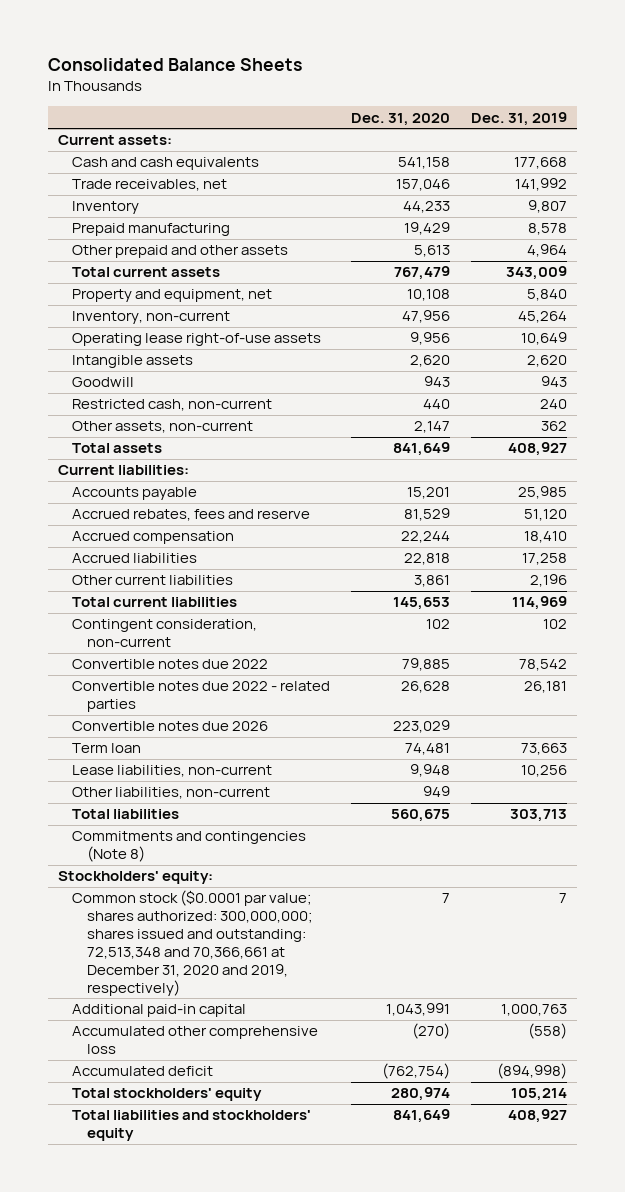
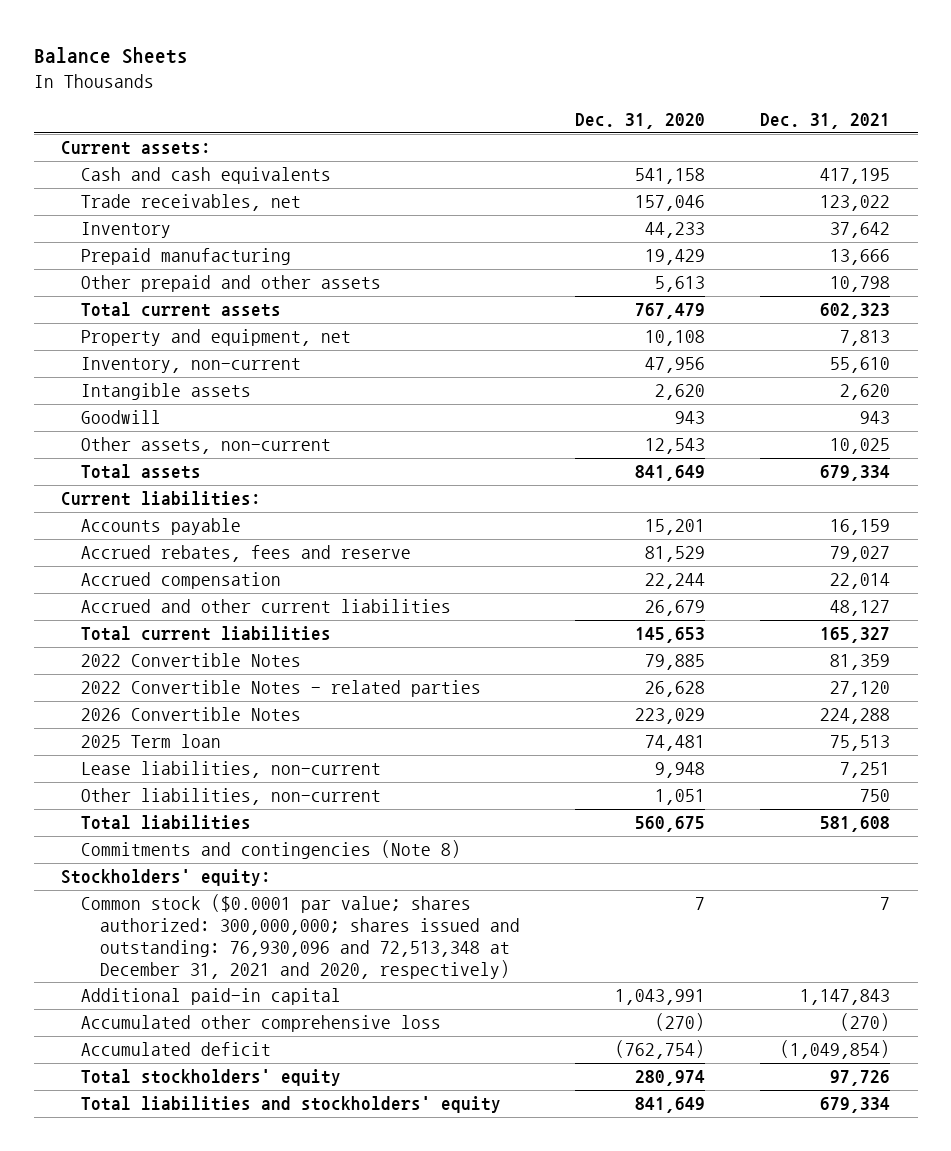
[47,57,302,71] Consolidated Balance Sheets -> [33,47,188,65] Balance Sheets
[470,111,567,126] Dec. 31, 2019 -> none
none -> [760,113,891,130] Dec. 31, 2021
[72,333,322,347] Operating lease right-of-use assets -> none
[72,399,273,412] Restricted cash, non-current -> none
[414,421,451,434] 2,147 -> [645,438,706,455] 12,543
[72,575,234,586] Other current liabilities -> none
[72,553,198,564] Accrued liabilities -> [80,599,451,614] Accrued and other current liabilities
[404,553,451,566] 22,818 -> [645,600,706,617] 26,679
[72,619,258,648] Contingent consideration, non-current -> none
[72,659,269,670] Convertible notes due 2022 -> [80,653,301,668] 2022 Convertible Notes
[72,681,331,713] Convertible notes due 2022 - related parties -> [80,680,481,698] 2022 Convertible Notes - related parties
[72,721,269,732] Convertible notes due 2026 -> [80,707,301,722] 2026 Convertible Notes
[72,743,142,754] Term loan -> [80,734,221,749] 2025 Term loan
[423,786,451,798] 949 -> [655,789,706,806] 1,051
[72,890,313,996] Common stock ($0.0001 par value; shares authorized: 300,000,000; shares issued and outstanding: 72,513,348 and 70,366,661 at December 31, 2020 and 2019, respectively) -> [80,894,521,979] Common stock ($0.0001 par value; shares authorized: 300,000,000; shares issued and outstanding: 76,930,096 and 72,513,348 at December 31, 2021 and 2020, respectively)

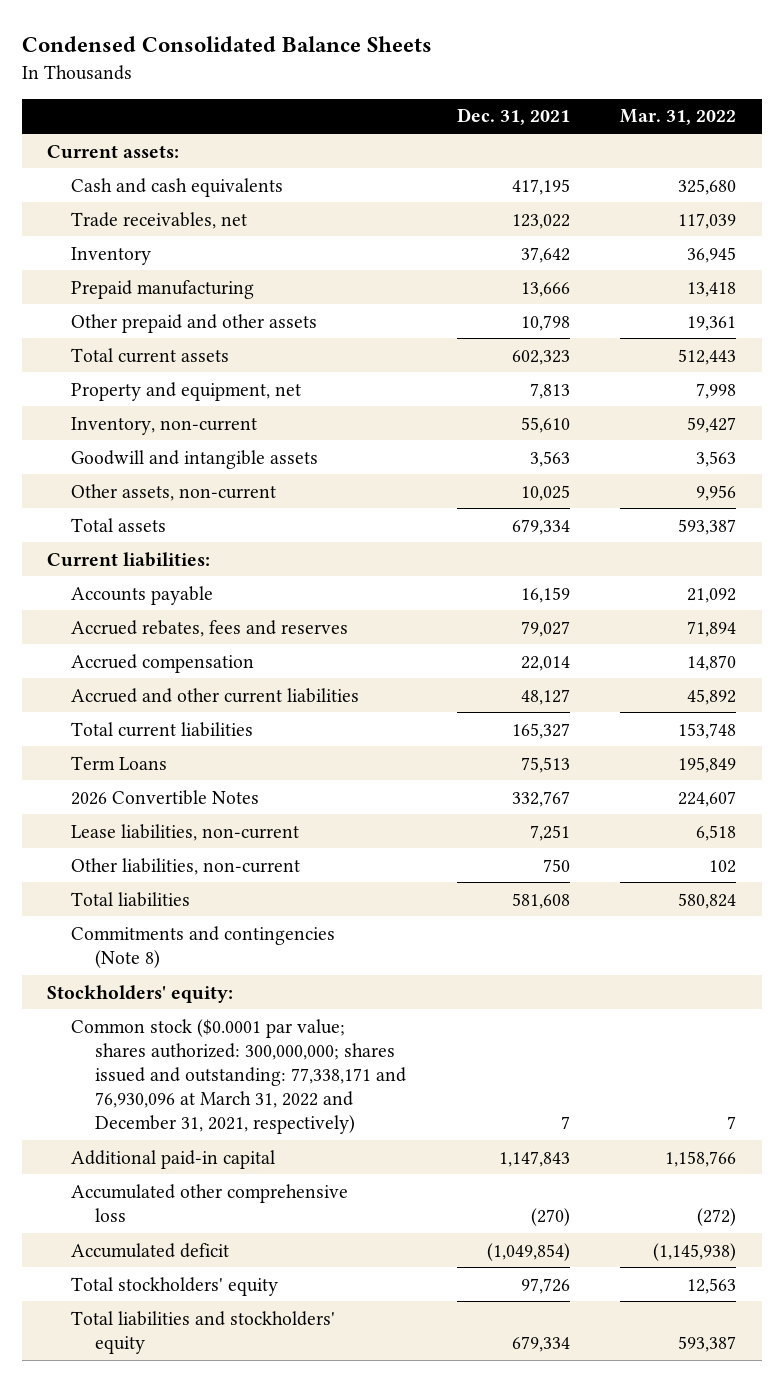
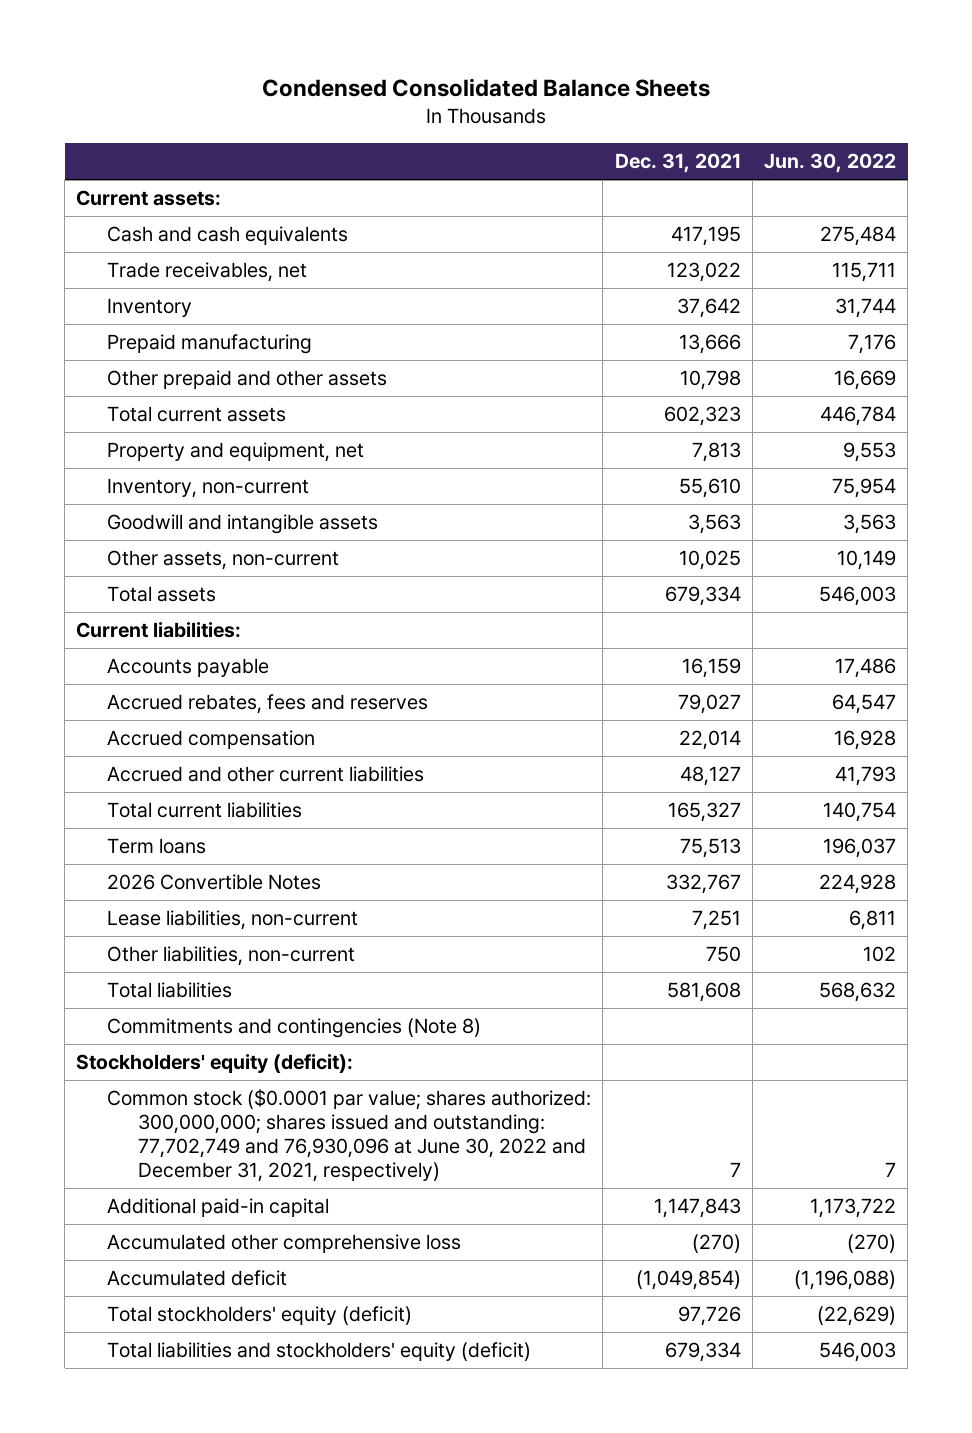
[620,109,737,126] Mar. 31, 2022 -> none
none -> [763,153,896,174] Jun. 30, 2022
[70,755,167,770] Term Loans -> [107,838,207,855] Term loans
[47,984,234,1003] Stockholders' equity: -> [76,1054,354,1074] Stockholders' equity (deficit):
[70,1018,406,1135] Common stock ($0.0001 par value; shares authorized: 300,000,000; shares issued and outstanding: 77,338,171 and 76,930,096 at March 31, 2022 and December 31, 2021, respectively) -> [107,1089,592,1183] Common stock ($0.0001 par value; shares authorized: 300,000,000; shares issued and outstanding: 77,702,749 and 76,930,096 at June 30, 2022 and December 31, 2021, respectively)
[70,1276,278,1296] Total stockholders' equity -> [107,1306,413,1326] Total stockholders' equity (deficit)
[70,1310,335,1354] Total liabilities and stockholders' equity -> [107,1342,532,1362] Total liabilities and stockholders' equity (deficit)

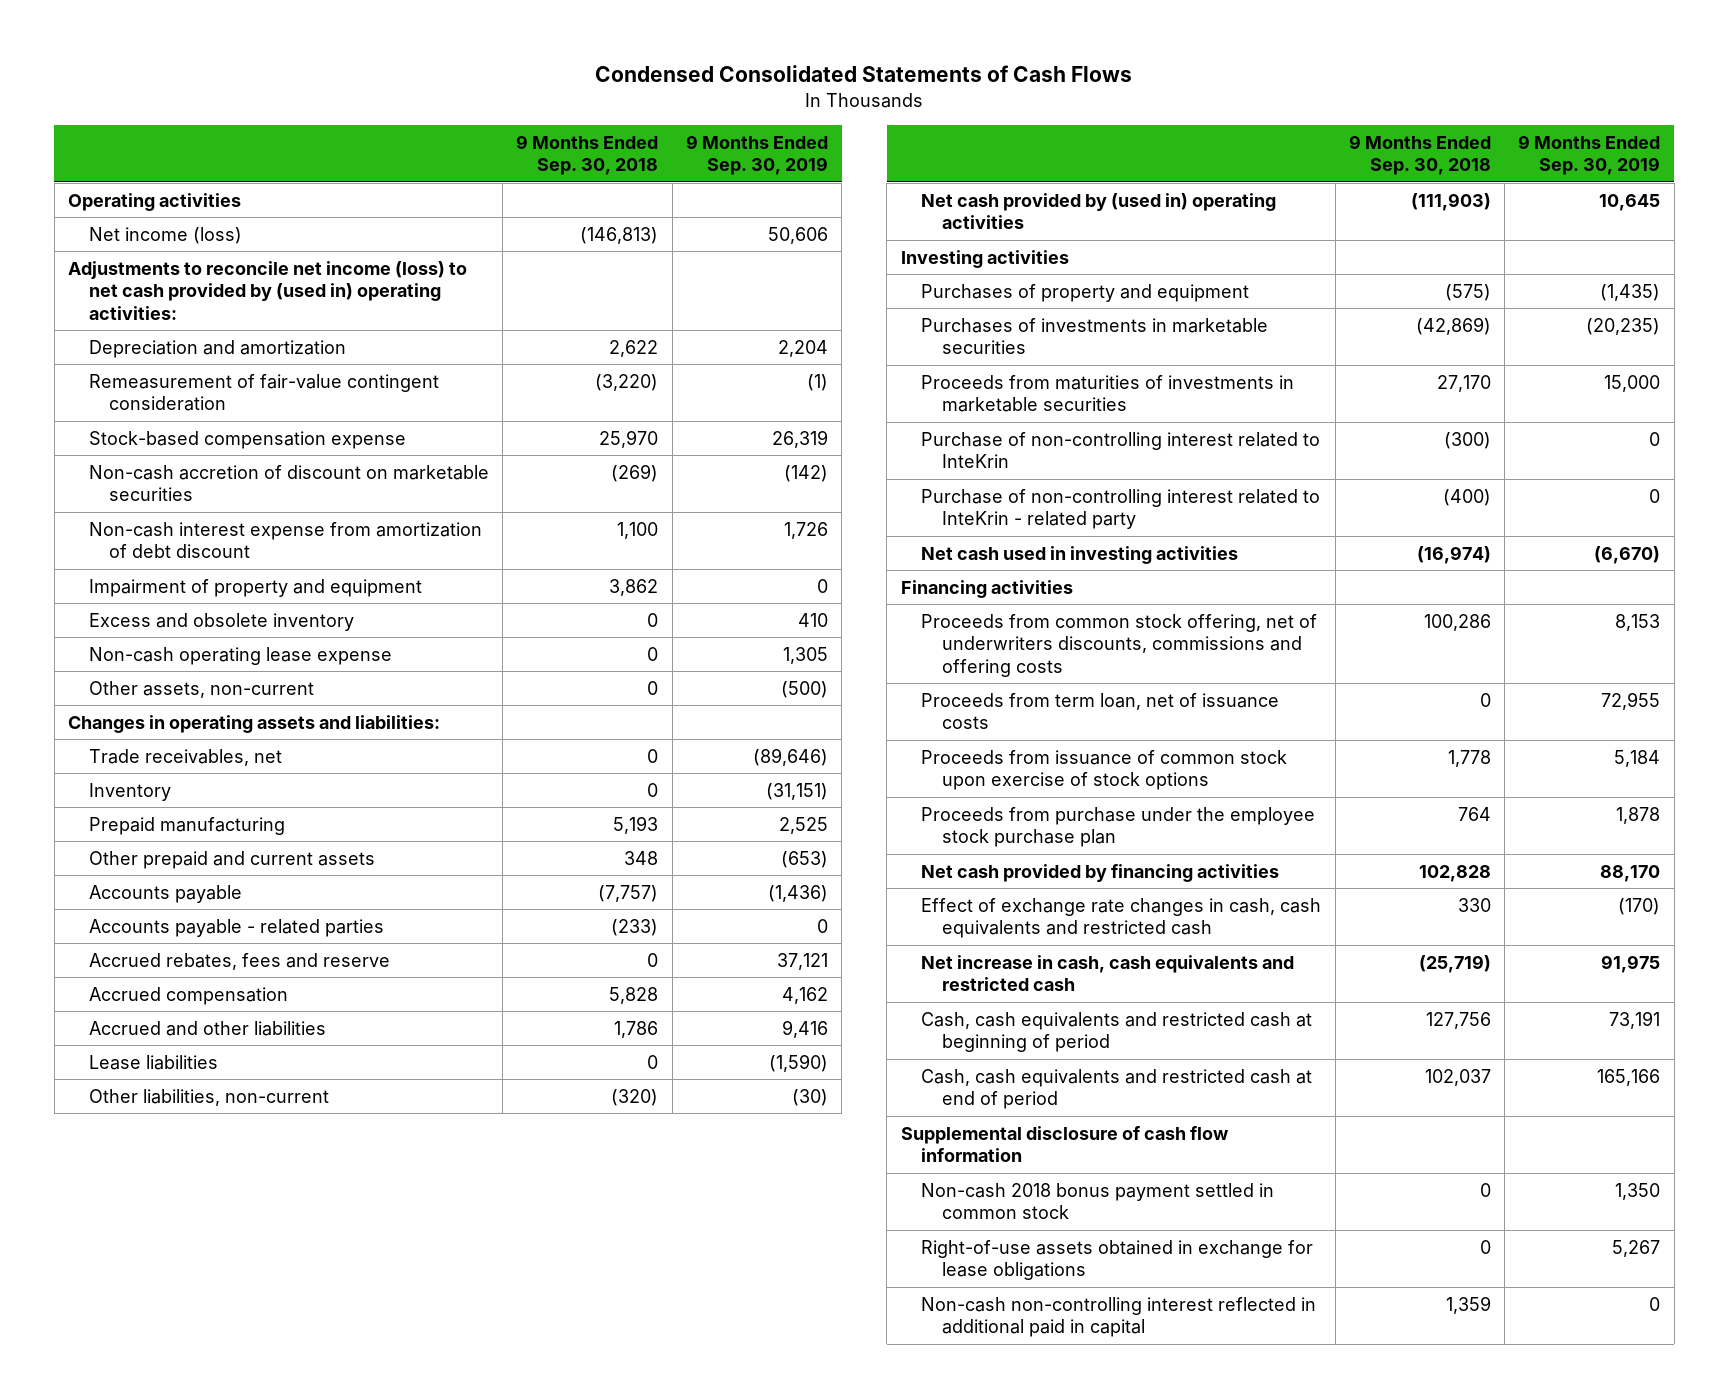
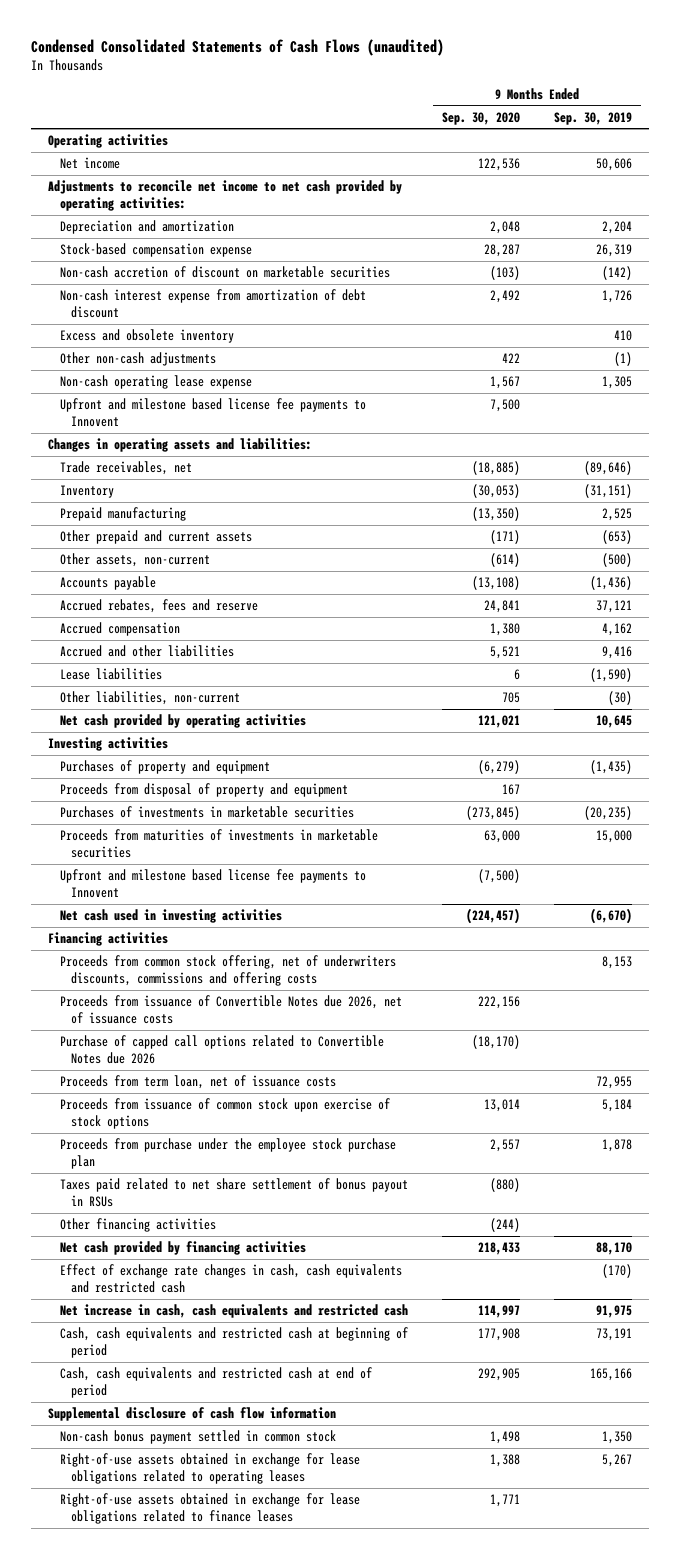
[595,65,1133,83] Condensed Consolidated Statements of Cash Flows -> [31,38,445,56] Condensed Consolidated Statements of Cash Flows (unaudited)
[516,134,659,176] 9 Months Ended Sep. 30, 2018 -> none
none -> [441,111,520,125] Sep. 30, 2020
[88,226,242,244] Net income (loss) -> [59,156,120,169] Net income
[68,260,468,320] Adjustments to reconcile net income (loss) to net cash provided by (used in) operating activities: -> [48,179,403,212] Adjustments to reconcile net income to net cash provided by operating activities:
[88,373,439,412] Remeasurement of fair-value contingent consideration -> none
[88,578,422,597] Impairment of property and equipment -> none
none -> [59,351,216,366] Other non-cash adjustments
none -> [59,397,366,428] Upfront and milestone based license fee payments to Innovent
[88,680,314,698] Other assets, non-current -> [59,552,210,567] Other assets, non-current
[88,918,384,937] Accounts payable - related parties -> none
[921,192,1277,230] Net cash provided by (used in) operating activities -> [59,713,306,728] Net cash provided by operating activities
none -> [59,782,348,797] Proceeds from disposal of property and equipment
[921,431,1321,469] Purchase of non-controlling interest related to InteKrin -> none
[921,488,1321,530] Purchase of non-controlling interest related to InteKrin - related party -> none
none -> [59,868,366,899] Upfront and milestone based license fee payments to Innovent
none -> [59,994,402,1025] Proceeds from issuance of Convertible Notes due 2026, net of issuance costs
none -> [59,1034,384,1065] Purchase of capped call options related to Convertible Notes due 2026
none -> [59,1177,408,1208] Taxes paid related to net share settlement of bonus payout in RSUs
none -> [59,1217,216,1232] Other financing activities
[921,1296,1317,1338] Non-cash non-controlling interest reflected in additional paid in capital -> none
[921,1182,1275,1220] Non-cash 2018 bonus payment settled in common stock -> [59,1429,336,1444] Non-cash bonus payment settled in common stock
[921,1239,1314,1281] Right-of-use assets obtained in exchange for lease obligations -> [59,1452,360,1485] Right-of-use assets obtained in exchange for lease obligations related to operating leases
none -> [59,1492,360,1525] Right-of-use assets obtained in exchange for lease obligations related to finance leases

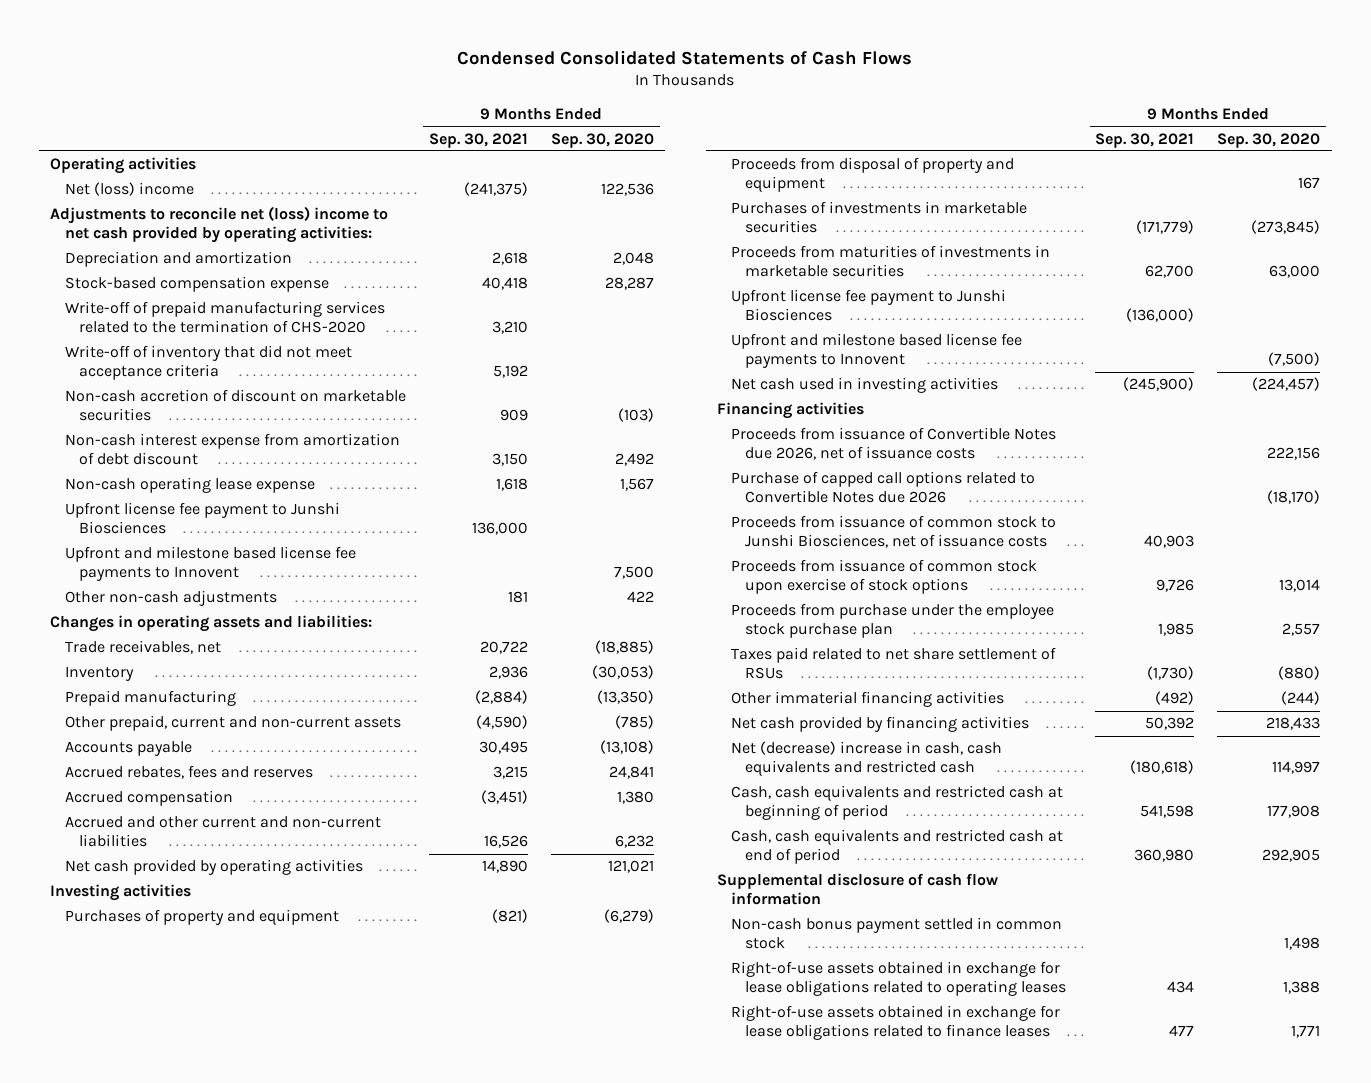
[31,38,445,56] Condensed Consolidated Statements of Cash Flows (unaudited) -> [457,49,913,65] Condensed Consolidated Statements of Cash Flows
[554,111,633,125] Sep. 30, 2019 -> none
none -> [428,132,528,148] Sep. 30, 2021
[59,156,120,169] Net income -> [64,182,194,197] Net (loss) income
[48,179,403,212] Adjustments to reconcile net income to net cash provided by operating activities: -> [50,206,389,244] Adjustments to reconcile net (loss) income to net cash provided by operating activities:
none -> [64,301,385,334] Write-off of prepaid manufacturing services related to the termination of CHS-2020
none -> [64,345,352,381] Write-off of inventory that did not meet acceptance criteria
[59,328,234,343] Excess and obsolete inventory -> none
none -> [64,502,340,535] Upfront license fee payment to Junshi Biosciences
[59,351,216,366] Other non-cash adjustments -> [64,590,277,607] Other non-cash adjustments
[59,552,210,567] Other assets, non-current -> none
[59,529,252,544] Other prepaid and current assets -> [64,715,401,732] Other prepaid, current and non-current assets
[489,529,520,544] (171) -> [614,715,654,730] (785)
[59,598,258,613] Accrued rebates, fees and reserve -> [64,765,313,780] Accrued rebates, fees and reserves
[59,667,162,680] Lease liabilities -> none
[59,690,240,705] Other liabilities, non-current -> none
[59,644,234,657] Accrued and other liabilities -> [64,816,381,848] Accrued and other current and non-current liabilities
[489,645,520,659] 5,521 -> [614,835,654,849] 6,232
none -> [731,289,1007,322] Upfront license fee payment to Junshi Biosciences
[59,954,396,987] Proceeds from common stock offering, net of underwriters discounts, commissions and offering costs -> none
[59,1074,336,1089] Proceeds from term loan, net of issuance costs -> none
none -> [731,515,1057,549] Proceeds from issuance of common stock to Junshi Biosciences, net of issuance costs
[59,1177,408,1208] Taxes paid related to net share settlement of bonus payout in RSUs -> [731,647,1057,680] Taxes paid related to net share settlement of RSUs
[59,1217,216,1232] Other financing activities -> [731,691,1005,708] Other immaterial financing activities
[59,1263,402,1294] Effect of exchange rate changes in cash, cash equivalents and restricted cash -> none
[59,1303,408,1318] Net increase in cash, cash equivalents and restricted cash -> [731,741,1003,777] Net (decrease) increase in cash, cash equivalents and restricted cash

